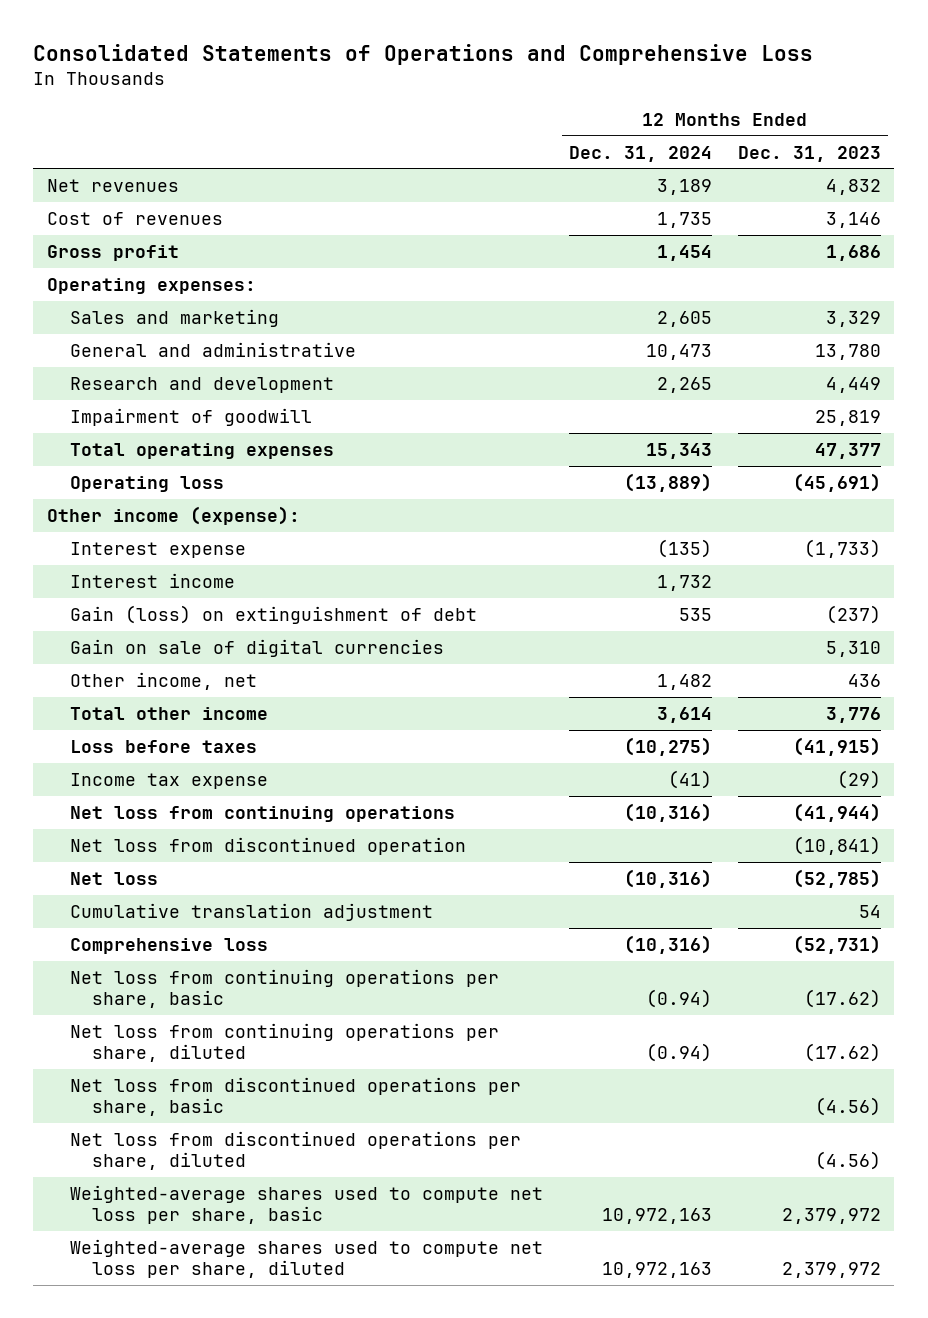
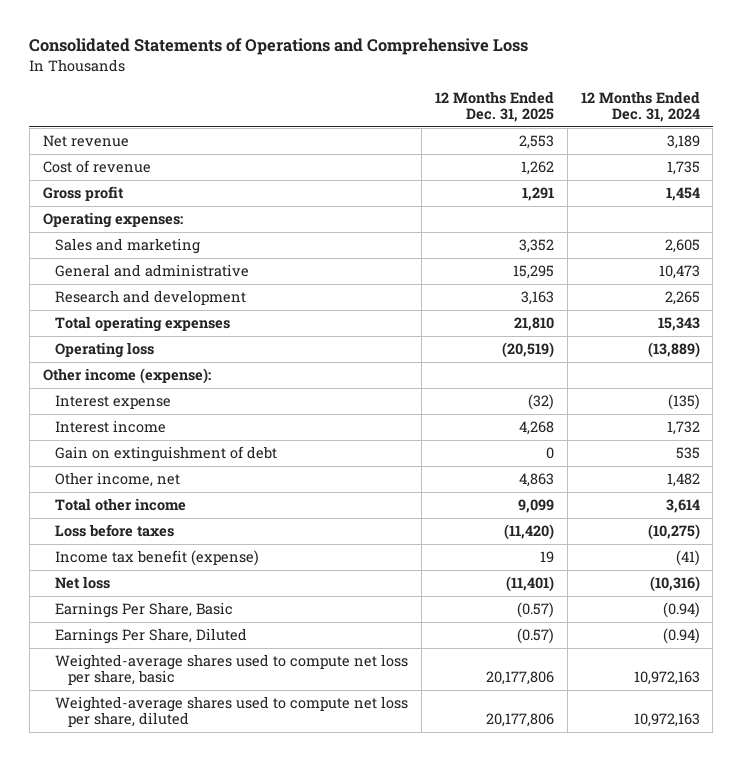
[737,145,881,162] Dec. 31, 2023 -> none
none -> [434,90,554,123] 12 Months Ended Dec. 31, 2025
[46,178,179,192] Net revenues -> [42,134,129,147] Net revenue
[46,211,223,225] Cost of revenues -> [42,159,151,173] Cost of revenue
[69,407,312,426] Impairment of goodwill -> none
[69,638,444,657] Gain on sale of digital currencies -> none
[69,604,477,624] Gain (loss) on extinguishment of debt -> [55,445,278,462] Gain on extinguishment of debt
[69,805,455,822] Net loss from continuing operations -> none
[69,836,466,855] Net loss from discontinued operation -> none
[69,772,268,789] Income tax expense -> [55,549,260,566] Income tax benefit (expense)
[69,902,433,921] Cumulative translation adjustment -> none
[69,937,268,954] Comprehensive loss -> none
[69,968,499,1008] Net loss from continuing operations per share, basic -> none
[69,1022,499,1062] Net loss from continuing operations per share, diluted -> none
[69,1076,521,1116] Net loss from discontinued operations per share, basic -> none
[69,1130,521,1170] Net loss from discontinued operations per share, diluted -> none
none -> [55,601,234,618] Earnings Per Share, Basic
none -> [55,627,248,644] Earnings Per Share, Diluted

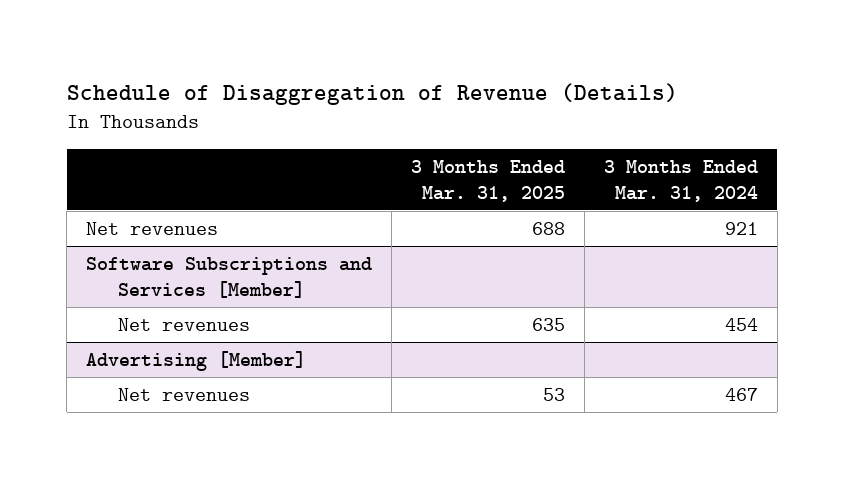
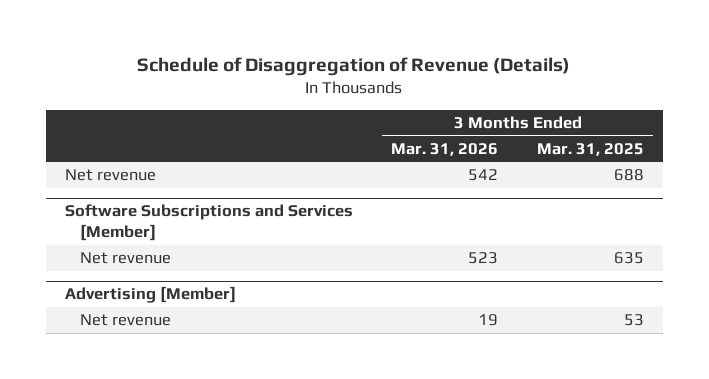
[603,159,758,202] 3 Months Ended Mar. 31, 2024 -> none
none -> [391,142,499,156] Mar. 31, 2026
[86,221,219,235] Net revenues -> [64,169,156,182] Net revenue
[117,317,250,331] Net revenues -> [80,252,172,265] Net revenue
[117,387,250,401] Net revenues -> [80,314,172,327] Net revenue

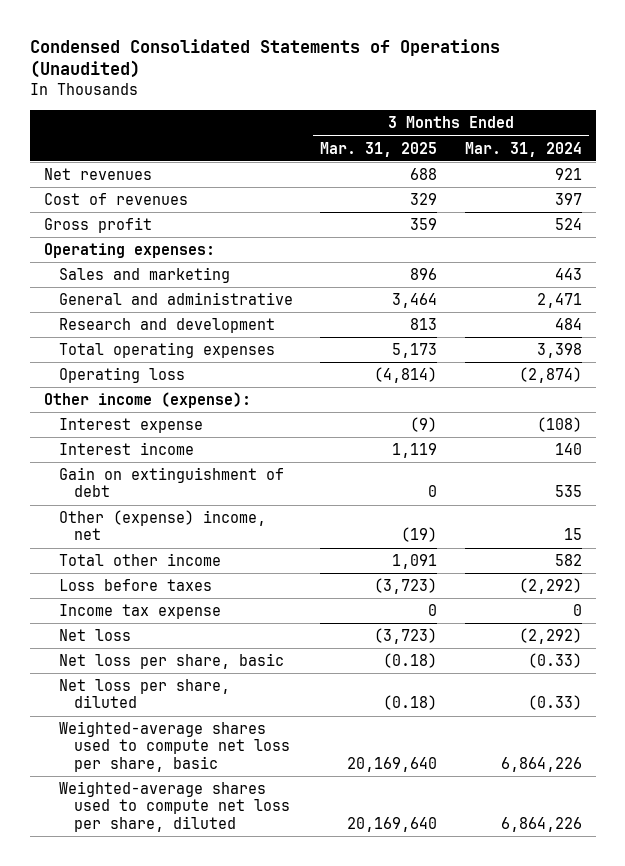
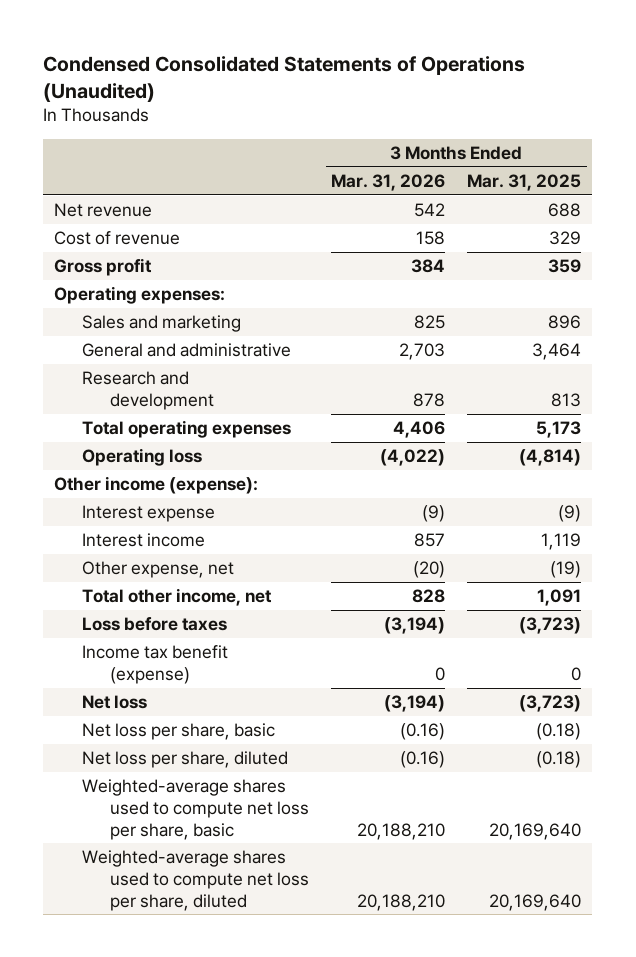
[464,141,582,157] Mar. 31, 2024 -> none
none -> [331,173,446,191] Mar. 31, 2026
[43,168,152,181] Net revenues -> [54,203,153,218] Net revenue
[43,193,188,206] Cost of revenues -> [54,231,181,246] Cost of revenue
[58,467,284,498] Gain on extinguishment of debt -> none
[58,510,266,541] Other (expense) income, net -> [82,561,235,579] Other expense, net
[58,553,221,567] Total other income -> [82,588,273,607] Total other income, net
[58,604,221,620] Income tax expense -> [82,645,229,684] Income tax benefit (expense)

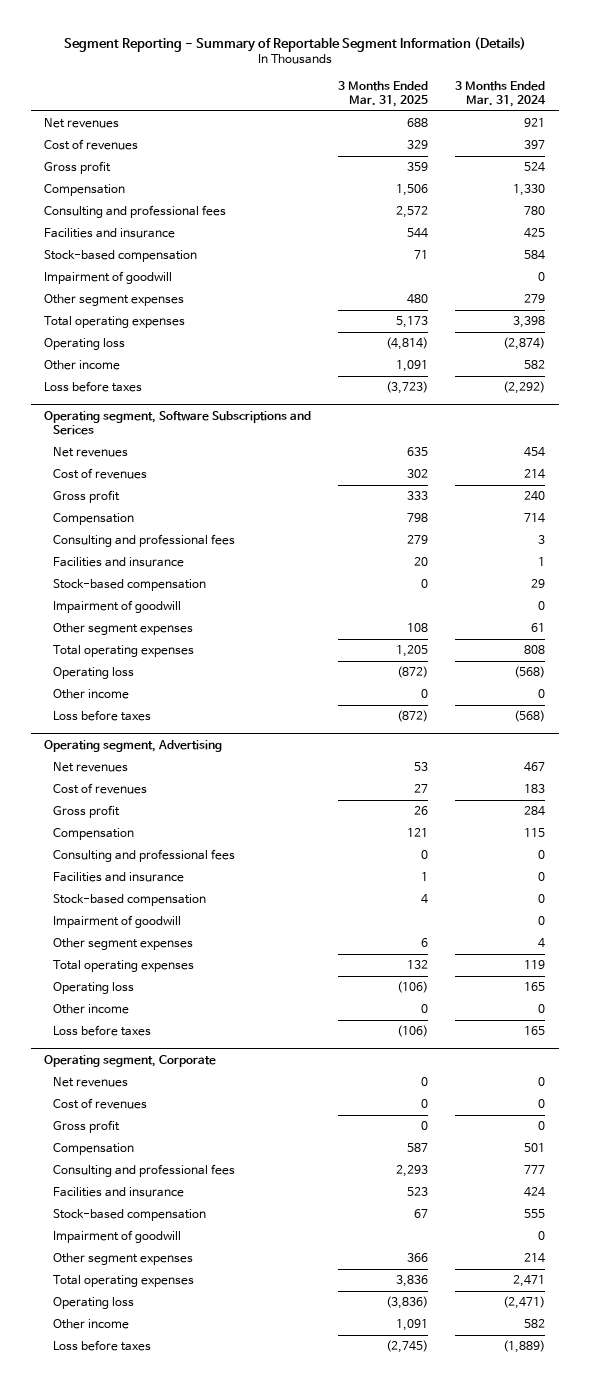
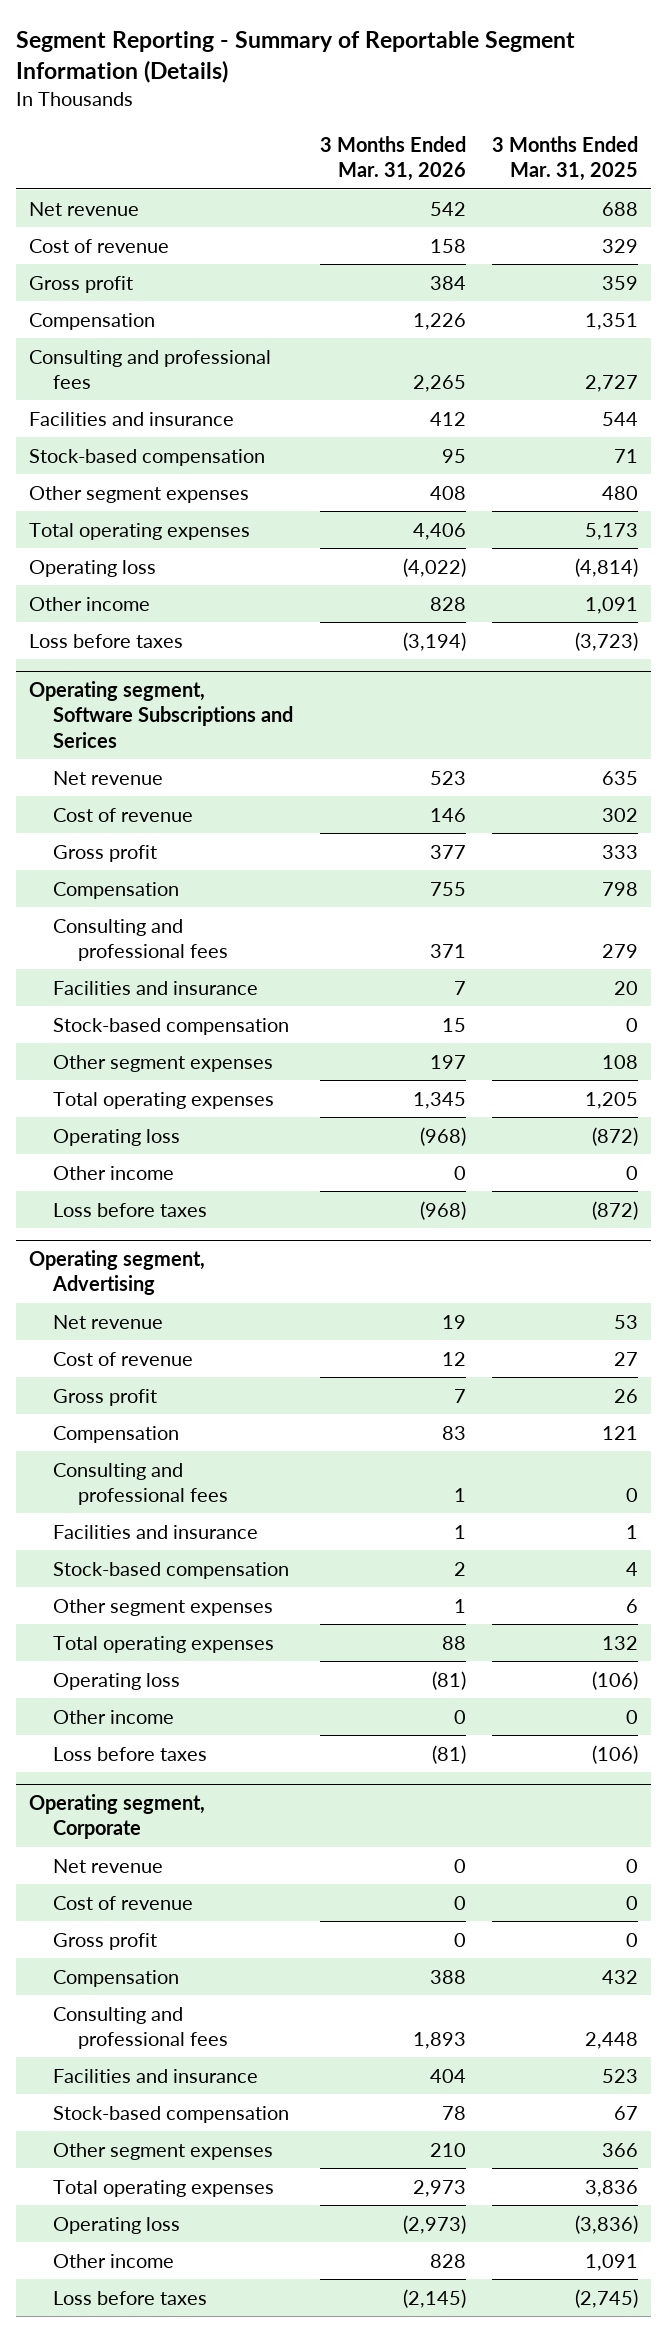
[455,80,547,107] 3 Months Ended Mar. 31, 2024 -> none
none -> [319,136,466,182] 3 Months Ended Mar. 31, 2026
[44,118,120,129] Net revenues -> [29,201,140,216] Net revenue
[44,139,139,151] Cost of revenues -> [29,238,170,253] Cost of revenue
[396,184,429,197] 1,506 -> [584,312,638,330] 1,351
[396,206,429,219] 2,572 -> [584,374,638,392] 2,727
[44,271,173,285] Impairment of goodwill -> none
[53,447,129,458] Net revenues -> [53,770,164,785] Net revenue
[53,468,148,480] Cost of revenues -> [53,807,194,822] Cost of revenue
[53,600,182,614] Impairment of goodwill -> none
[53,762,129,773] Net revenues -> [53,1314,164,1329] Net revenue
[53,783,148,795] Cost of revenues -> [53,1351,194,1366] Cost of revenue
[53,915,182,929] Impairment of goodwill -> none
[53,1077,129,1088] Net revenues -> [53,1858,164,1873] Net revenue
[53,1098,148,1110] Cost of revenues -> [53,1895,194,1910] Cost of revenue
[407,1143,429,1153] 587 -> [601,1969,638,1984] 432
[396,1165,429,1178] 2,293 -> [584,2031,638,2049] 2,448
[53,1230,182,1244] Impairment of goodwill -> none

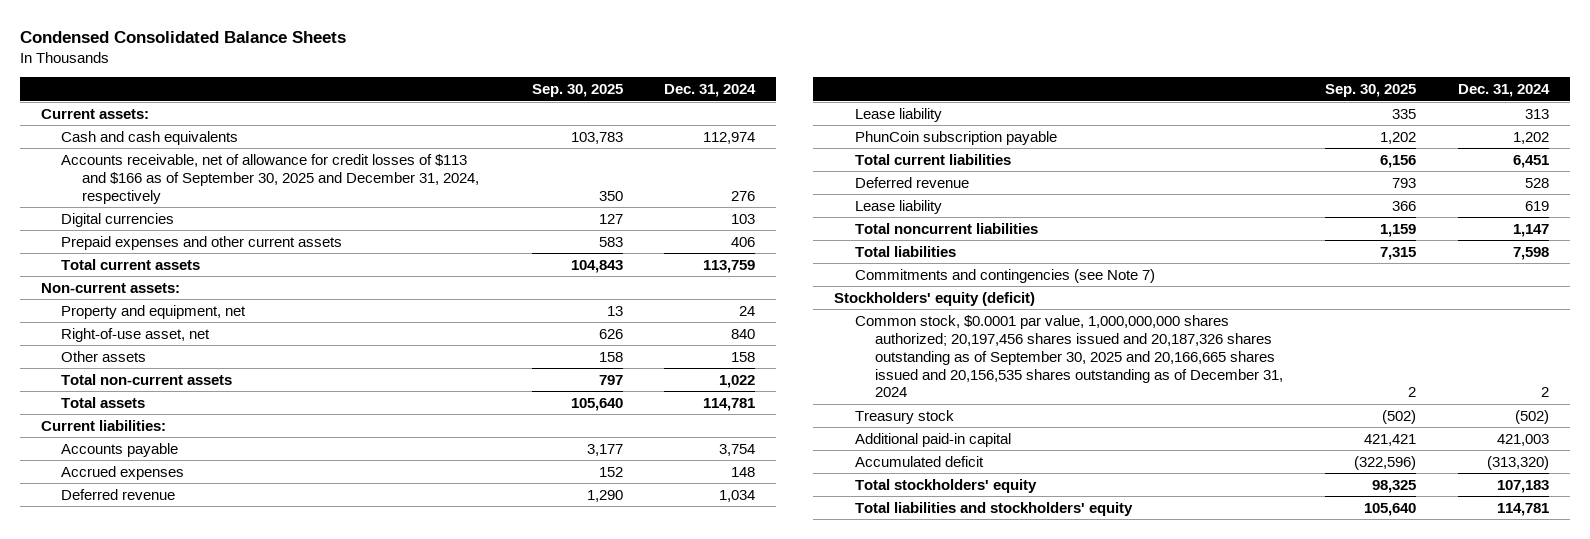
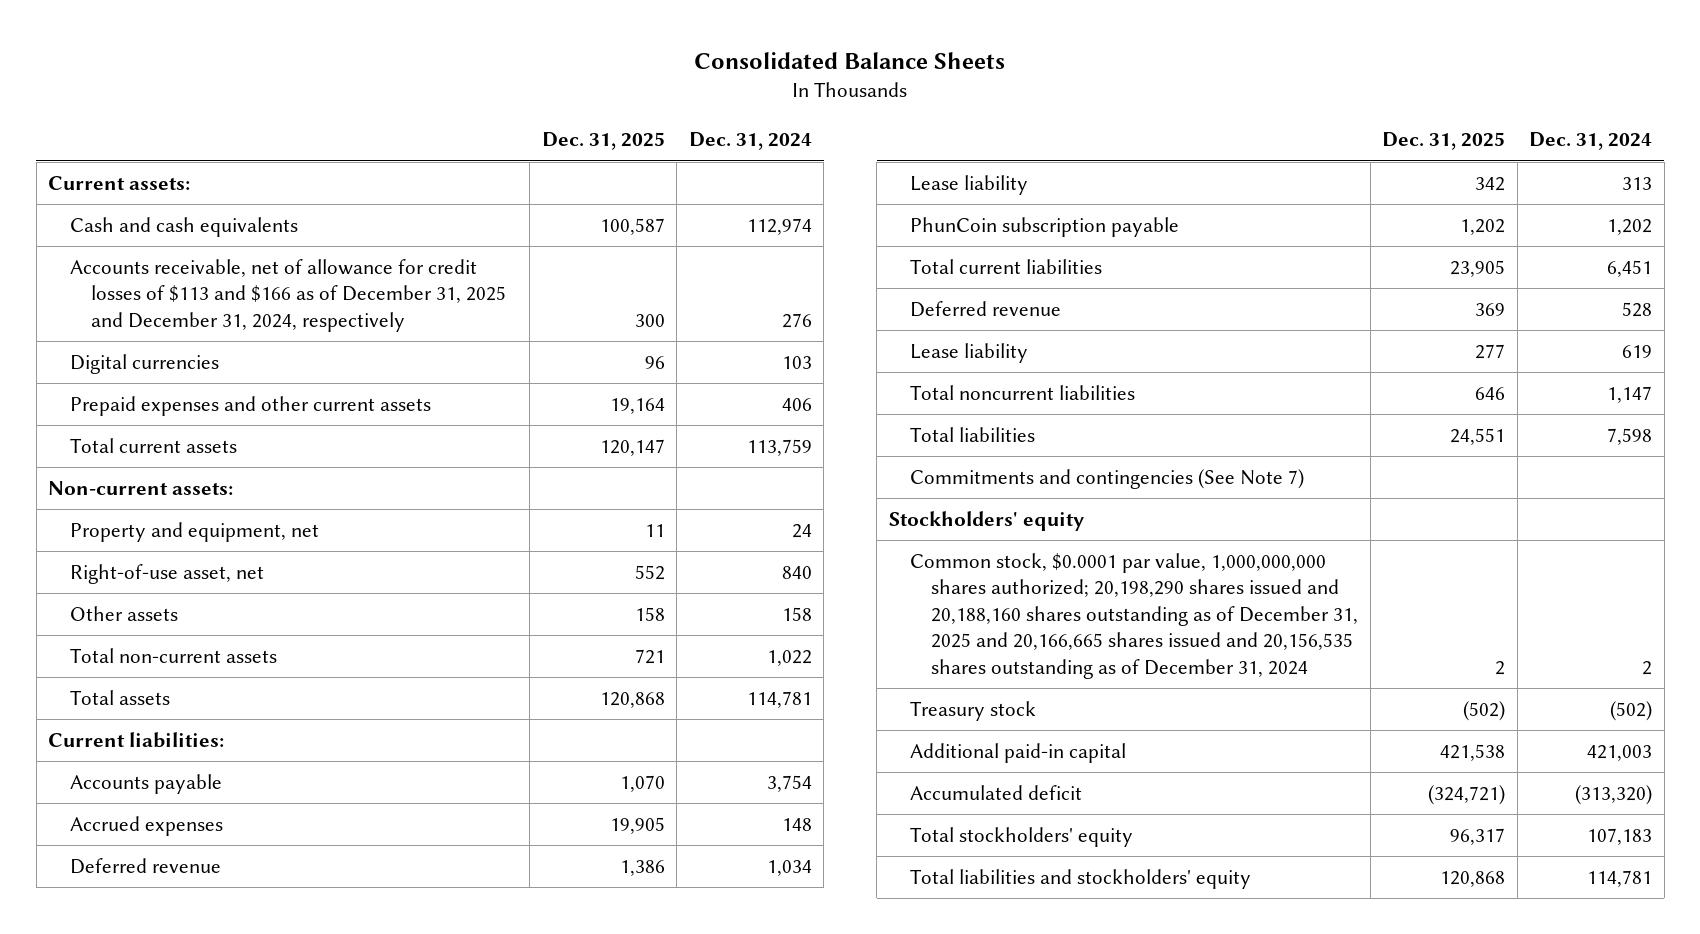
[19,30,346,43] Condensed Consolidated Balance Sheets -> [694,51,1006,69] Consolidated Balance Sheets
[531,84,623,98] Sep. 30, 2025 -> none
none -> [541,132,665,151] Dec. 31, 2025
[61,153,479,204] Accounts receivable, net of allowance for credit losses of $113 and $166 as of September 30, 2025 and December 31, 2024, respectively -> [69,259,507,332] Accounts receivable, net of allowance for credit losses of $113 and $166 as of December 31, 2025 and December 31, 2024, respectively
[854,268,1155,283] Commitments and contingencies (see Note 7) -> [909,469,1304,490] Commitments and contingencies (See Note 7)
[834,291,1036,306] Stockholders' equity (deficit) -> [888,511,1084,532] Stockholders' equity
[854,314,1284,398] Common stock, $0.0001 par value, 1,000,000,000 shares authorized; 20,197,456 shares issued and 20,187,326 shares outstanding as of September 30, 2025 and 20,166,665 shares issued and 20,156,535 shares outstanding as of December 31, 2024 -> [909,553,1359,679] Common stock, $0.0001 par value, 1,000,000,000 shares authorized; 20,198,290 shares issued and 20,188,160 shares outstanding as of December 31, 2025 and 20,166,665 shares issued and 20,156,535 shares outstanding as of December 31, 2024

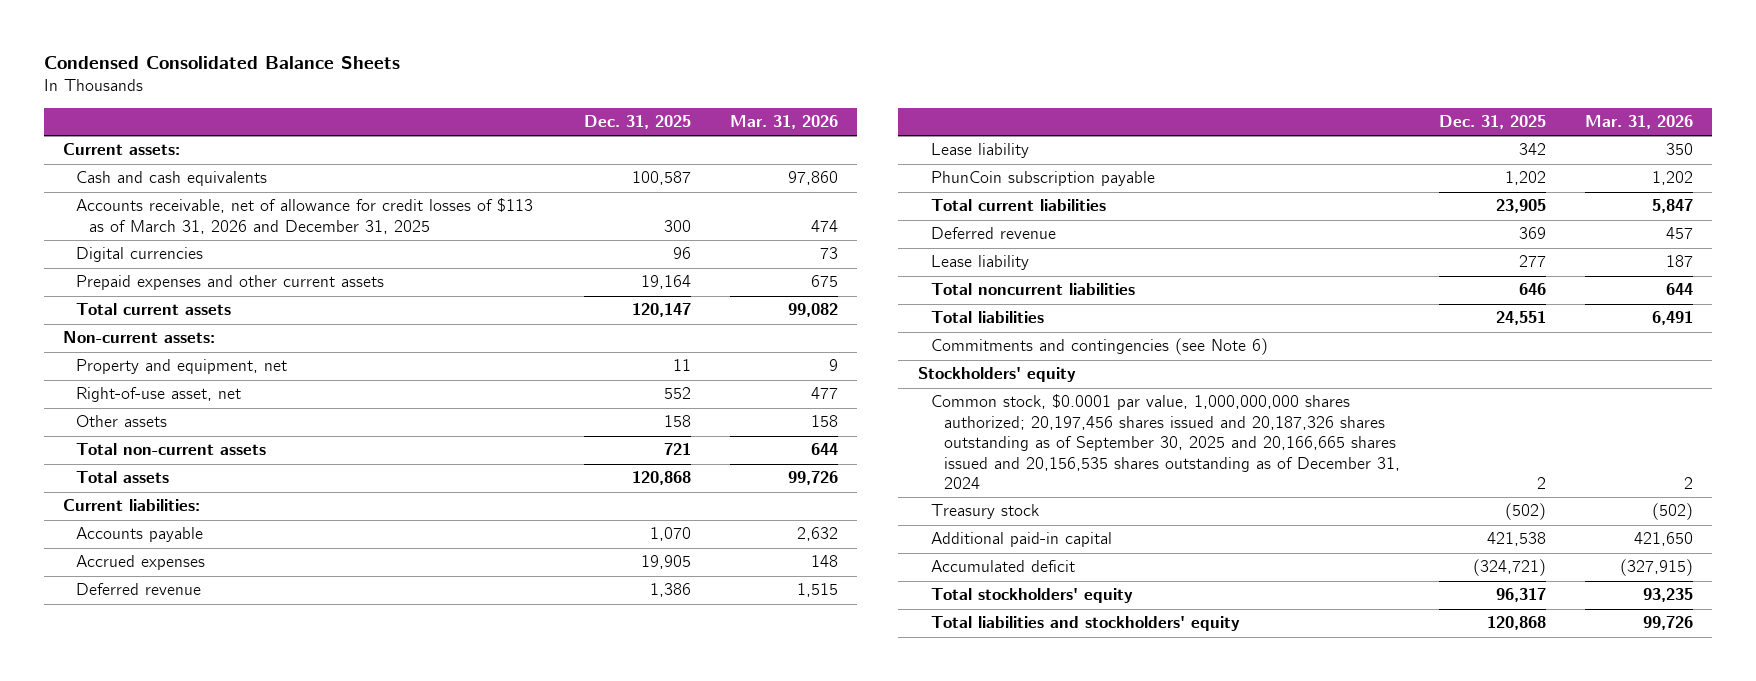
[694,51,1006,69] Consolidated Balance Sheets -> [43,56,400,70] Condensed Consolidated Balance Sheets
[688,132,812,151] Dec. 31, 2024 -> none
none -> [729,115,838,130] Mar. 31, 2026
[69,259,507,332] Accounts receivable, net of allowance for credit losses of $113 and $166 as of December 31, 2025 and December 31, 2024, respectively -> [76,198,534,234] Accounts receivable, net of allowance for credit losses of $113 as of March 31, 2026 and December 31, 2025
[909,469,1304,490] Commitments and contingencies (See Note 7) -> [930,338,1268,356] Commitments and contingencies (see Note 6)
[909,553,1359,679] Common stock, $0.0001 par value, 1,000,000,000 shares authorized; 20,198,290 shares issued and 20,188,160 shares outstanding as of December 31, 2025 and 20,166,665 shares issued and 20,156,535 shares outstanding as of December 31, 2024 -> [930,394,1401,490] Common stock, $0.0001 par value, 1,000,000,000 shares authorized; 20,197,456 shares issued and 20,187,326 shares outstanding as of September 30, 2025 and 20,166,665 shares issued and 20,156,535 shares outstanding as of December 31, 2024

